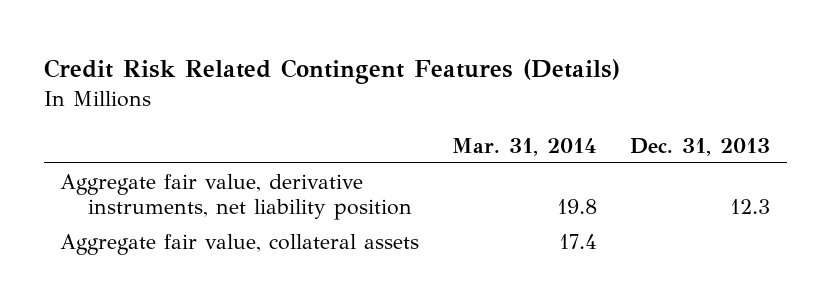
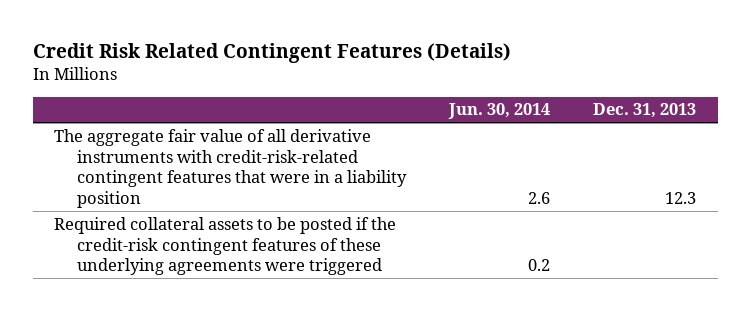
[452,137,598,156] Mar. 31, 2014 -> none
none -> [448,103,551,120] Jun. 30, 2014
[60,173,412,221] Aggregate fair value, derivative instruments, net liability position -> [54,128,407,209] The aggregate fair value of all derivative instruments with credit-risk-related contingent features that were in a liability position
[60,233,420,255] Aggregate fair value, collateral assets -> [54,216,397,276] Required collateral assets to be posted if the credit-risk contingent features of these underlying agreements were triggered

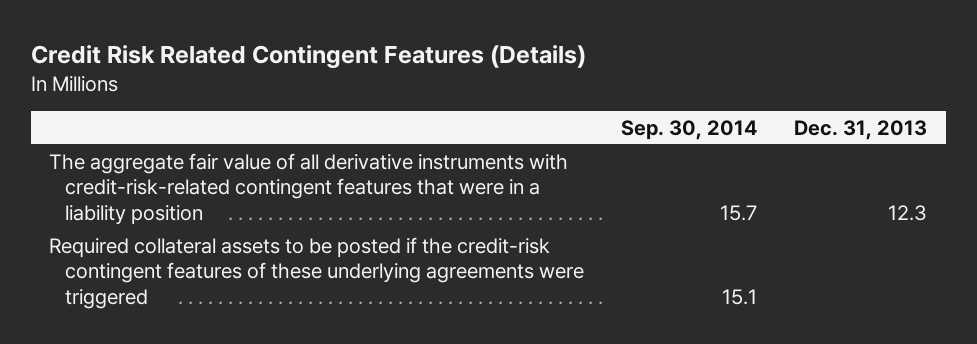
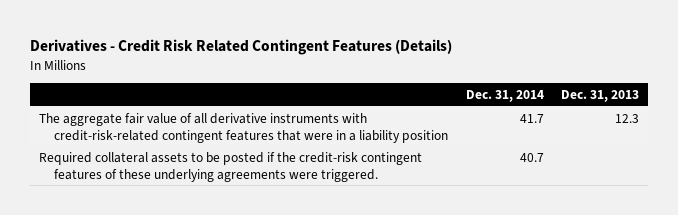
[30,44,586,69] Credit Risk Related Contingent Features (Details) -> [30,39,453,56] Derivatives - Credit Risk Related Contingent Features (Details)
[621,119,758,140] Sep. 30, 2014 -> none
none -> [465,89,544,102] Dec. 31, 2014
[49,236,585,309] Required collateral assets to be posted if the credit-risk contingent features of these underlying agreements were triggered -> [38,151,422,182] Required collateral assets to be posted if the credit-risk contingent features of these underlying agreements were triggered.

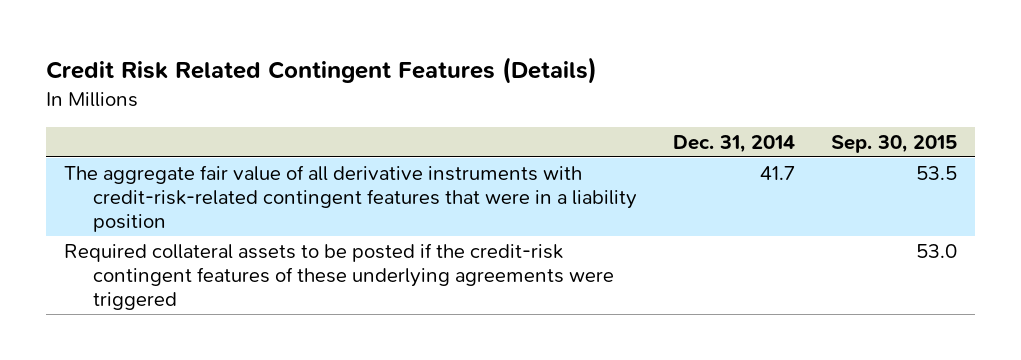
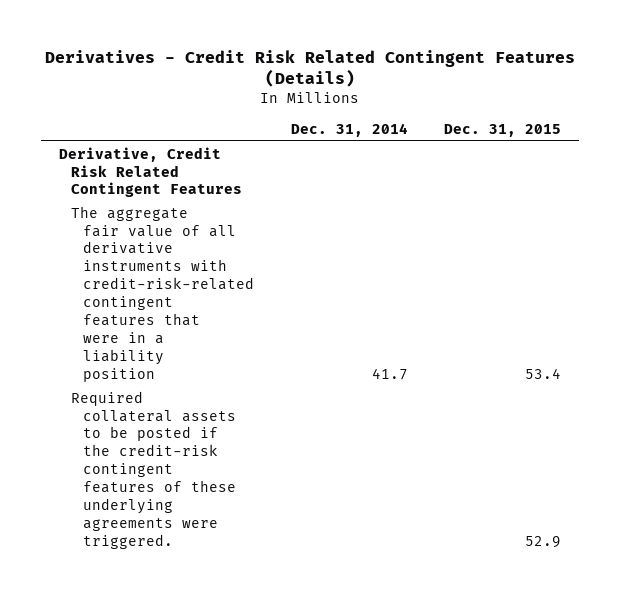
[45,57,597,85] Credit Risk Related Contingent Features (Details) -> [45,49,576,88] Derivatives - Credit Risk Related Contingent Features (Details)
[830,134,957,153] Sep. 30, 2015 -> none
none -> [443,123,561,137] Dec. 31, 2015
none -> [59,146,243,198] Derivative, Credit Risk Related Contingent Features
[63,243,615,310] Required collateral assets to be posted if the credit-risk contingent features of these underlying agreements were triggered -> [71,390,237,550] Required collateral assets to be posted if the credit-risk contingent features of these underlying agreements were triggered.

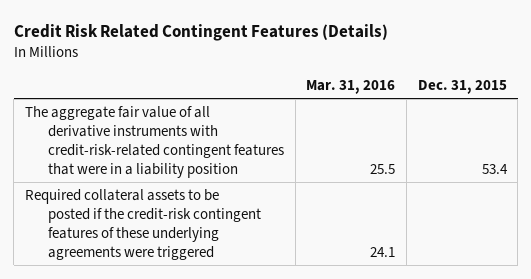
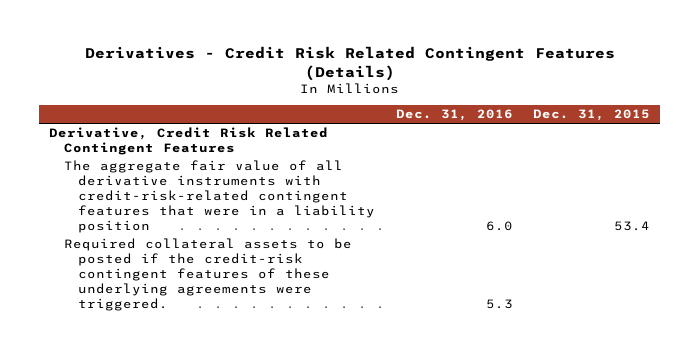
[13,23,388,41] Credit Risk Related Contingent Features (Details) -> [84,45,615,81] Derivatives - Credit Risk Related Contingent Features (Details)
[306,80,396,95] Mar. 31, 2016 -> none
none -> [395,109,513,122] Dec. 31, 2016
none -> [49,127,329,156] Derivative, Credit Risk Related Contingent Features
[24,189,261,260] Required collateral assets to be posted if the credit-risk contingent features of these underlying agreements were triggered -> [63,238,352,312] Required collateral assets to be posted if the credit-risk contingent features of these underlying agreements were triggered.

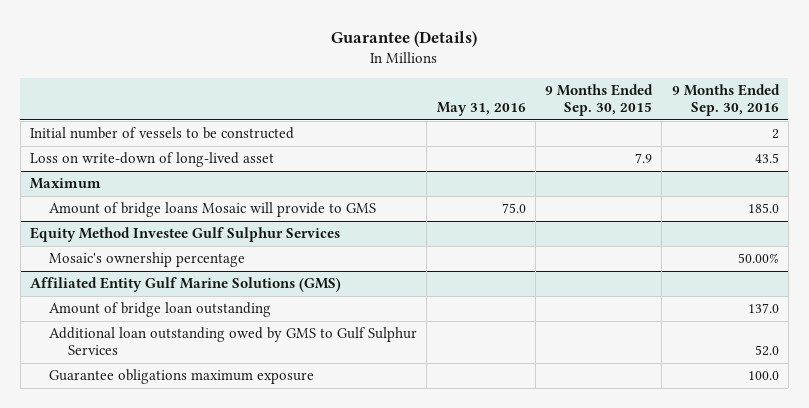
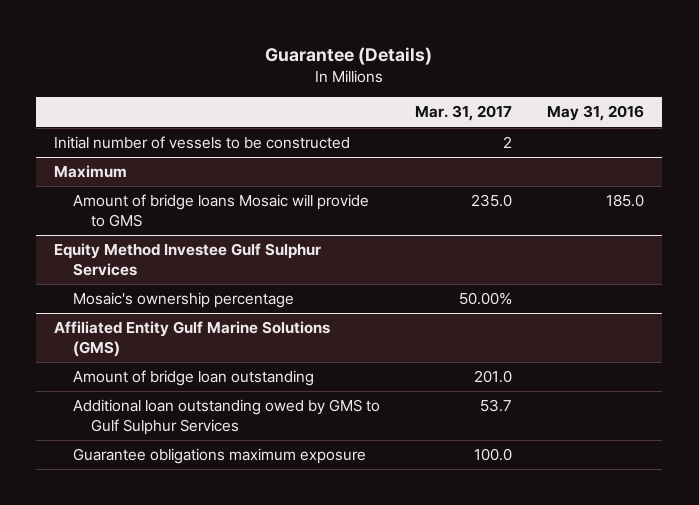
[545,84,654,117] 9 Months Ended Sep. 30, 2015 -> none
[671,84,780,117] 9 Months Ended Sep. 30, 2016 -> none
none -> [415,105,513,122] Mar. 31, 2017
[30,152,275,168] Loss on write-down of long-lived asset -> none
[501,203,526,214] 75.0 -> [606,194,645,208] 185.0

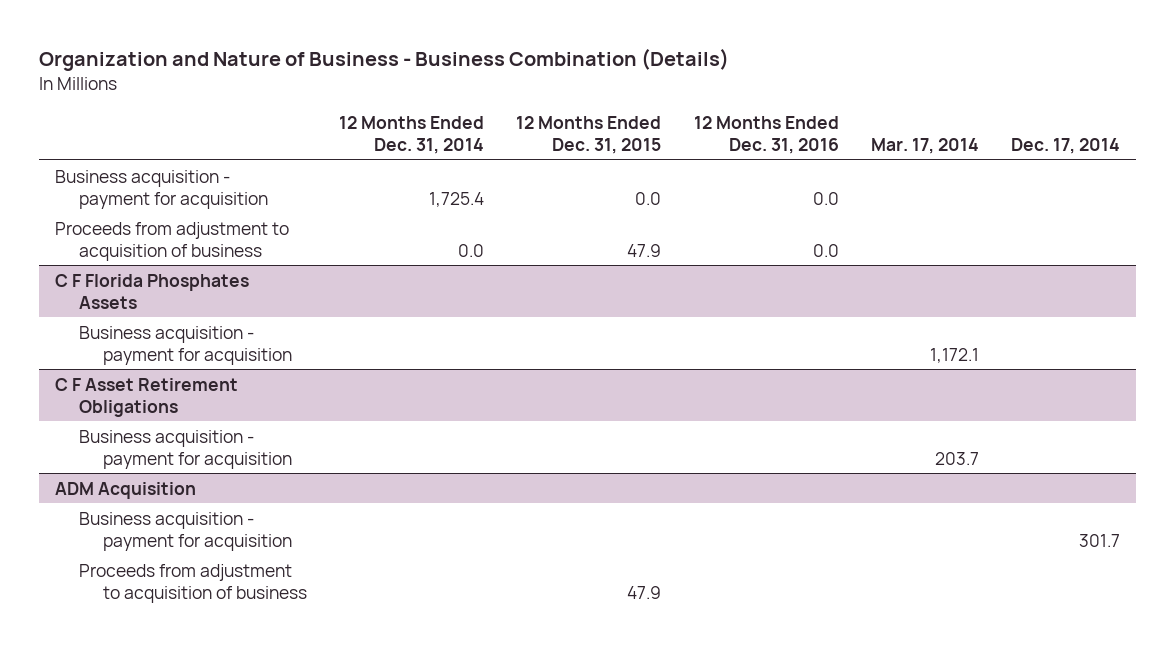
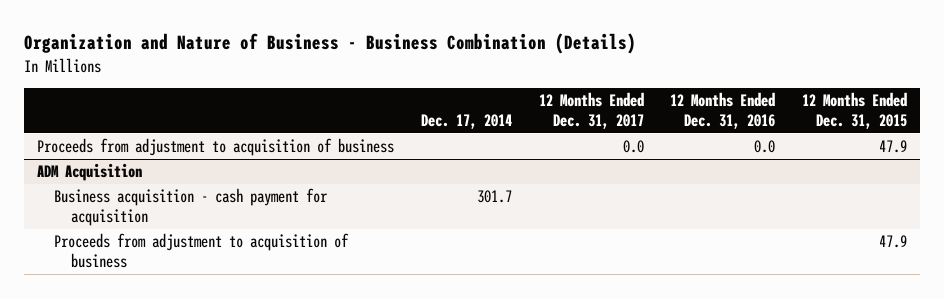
[339,115,485,155] 12 Months Ended Dec. 31, 2014 -> none
[870,138,979,155] Mar. 17, 2014 -> none
none -> [538,92,644,129] 12 Months Ended Dec. 31, 2017
[55,169,268,209] Business acquisition - payment for acquisition -> none
[55,273,250,309] C F Florida Phosphates Assets -> none
[78,325,292,365] Business acquisition - payment for acquisition -> none
[55,377,239,417] C F Asset Retirement Obligations -> none
[78,429,292,469] Business acquisition - payment for acquisition -> none
[78,511,292,551] Business acquisition - payment for acquisition -> [54,188,329,226] Business acquisition - cash payment for acquisition

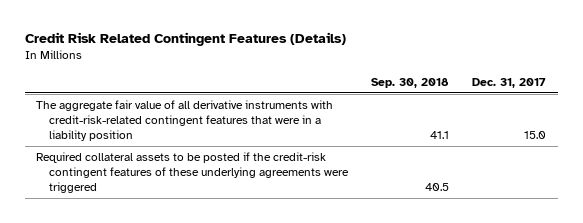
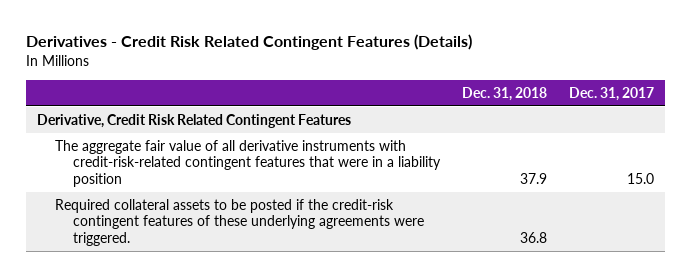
[24,32,346,47] Credit Risk Related Contingent Features (Details) -> [25,34,472,51] Derivatives - Credit Risk Related Contingent Features (Details)
[370,77,449,88] Sep. 30, 2018 -> none
none -> [461,86,547,101] Dec. 31, 2018
none -> [36,113,351,128] Derivative, Credit Risk Related Contingent Features
[36,151,349,194] Required collateral assets to be posted if the credit-risk contingent features of these underlying agreements were triggered -> [54,198,425,246] Required collateral assets to be posted if the credit-risk contingent features of these underlying agreements were triggered.

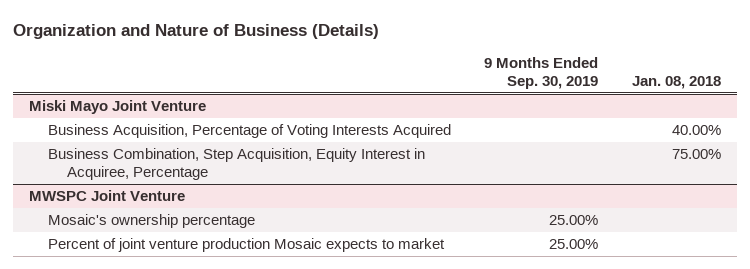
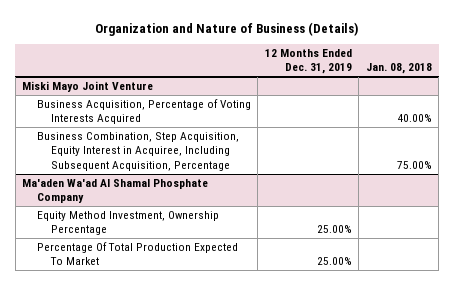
[484,57,599,89] 9 Months Ended Sep. 30, 2019 -> none
none -> [264,49,352,75] 12 Months Ended Dec. 31, 2019
[48,148,426,180] Business Combination, Step Acquisition, Equity Interest in Acquiree, Percentage -> [36,131,239,171] Business Combination, Step Acquisition, Equity Interest in Acquiree, Including Subsequent Acquisition, Percentage
[29,190,186,202] MWSPC Joint Venture -> [22,178,209,204] Ma'aden Wa'ad Al Shamal Phosphate Company
[48,214,256,229] Mosaic's ownership percentage -> [36,210,219,236] Equity Method Investment, Ownership Percentage
[48,238,446,253] Percent of joint venture production Mosaic expects to market -> [36,241,238,266] Percentage Of Total Production Expected To Market

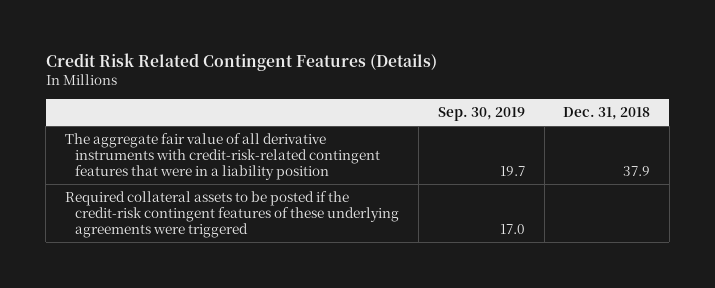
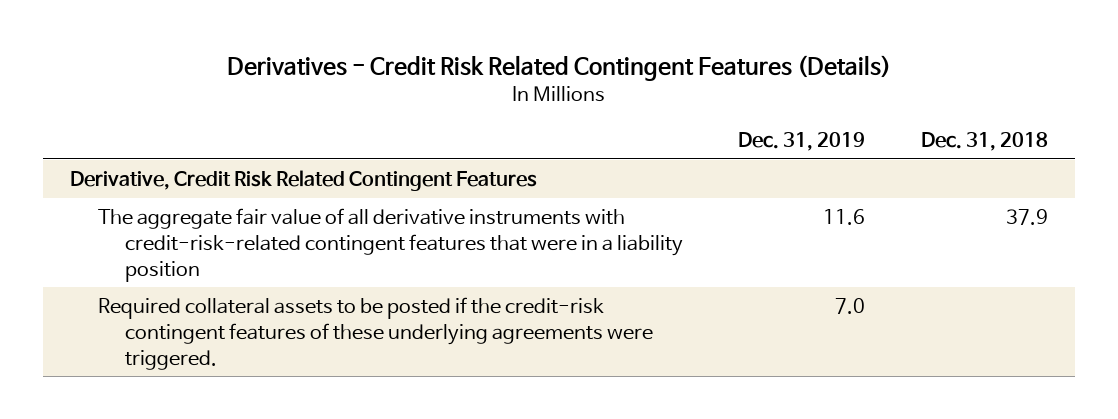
[45,52,437,71] Credit Risk Related Contingent Features (Details) -> [226,54,891,81] Derivatives - Credit Risk Related Contingent Features (Details)
[437,107,525,122] Sep. 30, 2019 -> none
none -> [738,132,866,152] Dec. 31, 2019
none -> [70,170,538,192] Derivative, Credit Risk Related Contingent Features
[64,191,400,238] Required collateral assets to be posted if the credit-risk contingent features of these underlying agreements were triggered -> [97,297,654,370] Required collateral assets to be posted if the credit-risk contingent features of these underlying agreements were triggered.

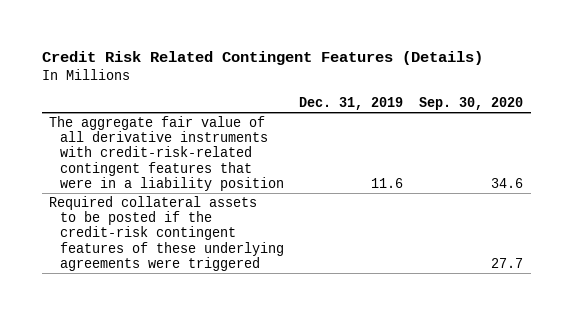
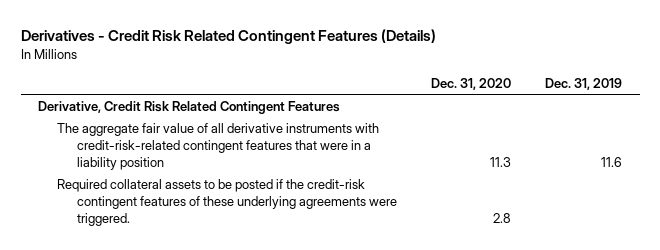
[41,51,483,66] Credit Risk Related Contingent Features (Details) -> [20,29,436,45] Derivatives - Credit Risk Related Contingent Features (Details)
[418,97,523,111] Sep. 30, 2020 -> none
none -> [431,78,512,91] Dec. 31, 2020
none -> [37,100,340,114] Derivative, Credit Risk Related Contingent Features
[49,195,285,272] Required collateral assets to be posted if the credit-risk contingent features of these underlying agreements were triggered -> [57,178,397,226] Required collateral assets to be posted if the credit-risk contingent features of these underlying agreements were triggered.

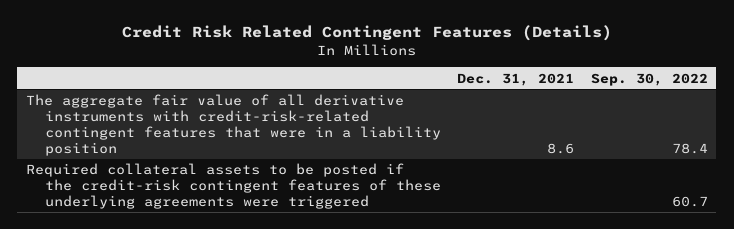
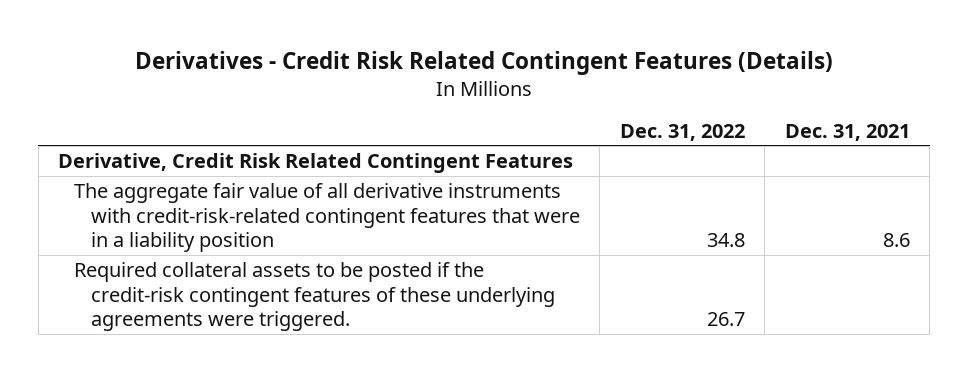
[121,25,612,42] Credit Risk Related Contingent Features (Details) -> [135,51,834,76] Derivatives - Credit Risk Related Contingent Features (Details)
[591,72,709,86] Sep. 30, 2022 -> none
none -> [619,123,745,141] Dec. 31, 2022
none -> [58,152,574,173] Derivative, Credit Risk Related Contingent Features
[25,163,441,209] Required collateral assets to be posted if the credit-risk contingent features of these underlying agreements were triggered -> [74,261,555,332] Required collateral assets to be posted if the credit-risk contingent features of these underlying agreements were triggered.

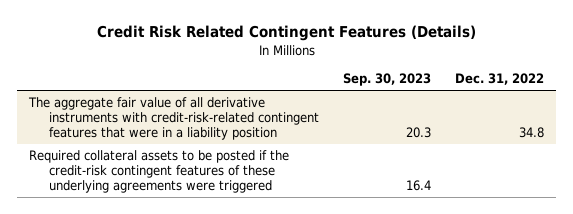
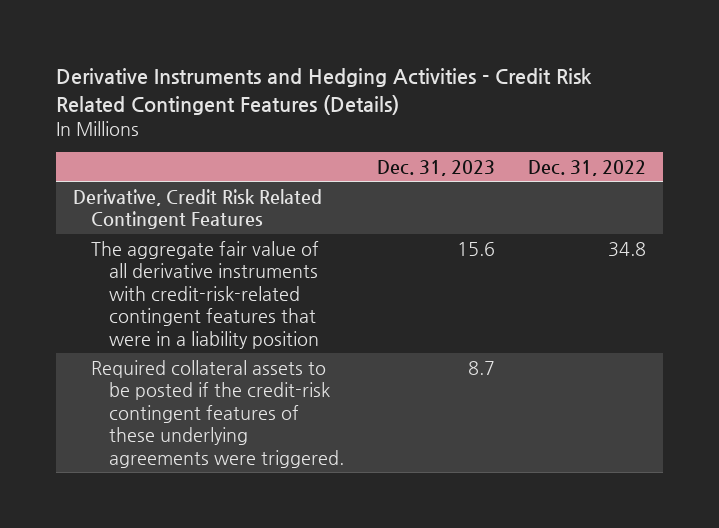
[96,25,476,42] Credit Risk Related Contingent Features (Details) -> [56,68,593,115] Derivative Instruments and Hedging Activities - Credit Risk Related Contingent Features (Details)
[343,73,432,87] Sep. 30, 2023 -> none
none -> [377,159,496,176] Dec. 31, 2023
none -> [72,188,322,230] Derivative, Credit Risk Related Contingent Features
[29,150,290,193] Required collateral assets to be posted if the credit-risk contingent features of these underlying agreements were triggered -> [90,359,345,468] Required collateral assets to be posted if the credit-risk contingent features of these underlying agreements were triggered.

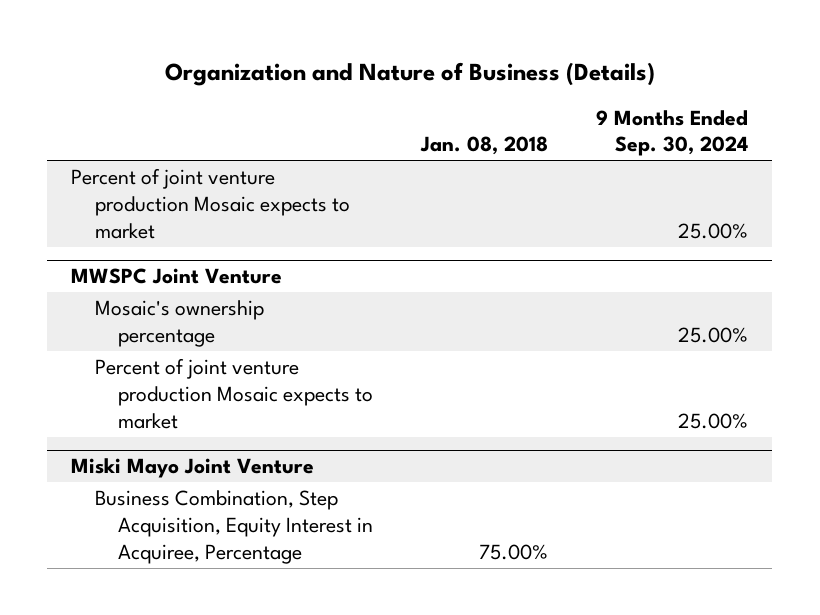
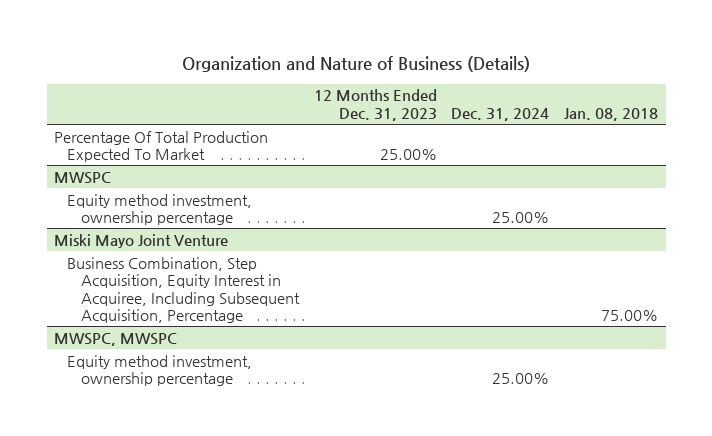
[596,109,749,157] 9 Months Ended Sep. 30, 2024 -> none
none -> [313,89,437,121] 12 Months Ended Dec. 31, 2023
none -> [451,107,550,121] Dec. 31, 2024
[94,358,374,429] Percent of joint venture production Mosaic expects to market -> none
[71,168,350,239] Percent of joint venture production Mosaic expects to market -> [53,130,268,163] Percentage Of Total Production Expected To Market
[71,268,283,285] MWSPC Joint Venture -> [53,171,111,184] MWSPC
[94,300,264,347] Mosaic's ownership percentage -> [67,193,253,226] Equity method investment, ownership percentage
[94,490,374,564] Business Combination, Step Acquisition, Equity Interest in Acquiree, Percentage -> [67,256,301,324] Business Combination, Step Acquisition, Equity Interest in Acquiree, Including Subsequent Acquisition, Percentage
none -> [53,332,177,346] MWSPC, MWSPC
none -> [67,354,253,387] Equity method investment, ownership percentage

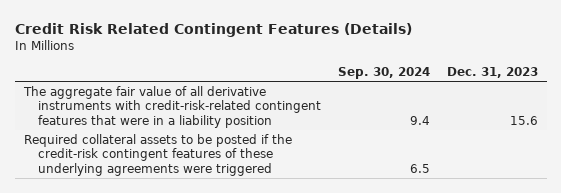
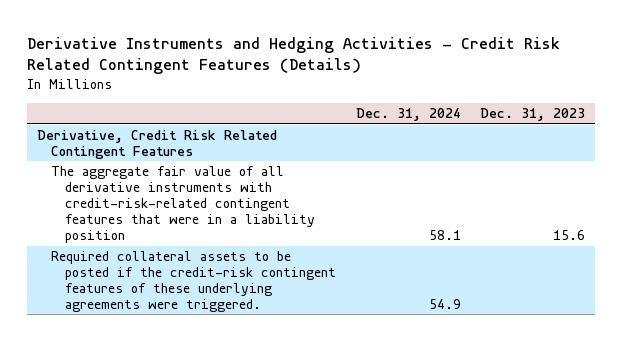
[14,22,412,37] Credit Risk Related Contingent Features (Details) -> [27,36,561,75] Derivative Instruments and Hedging Activities - Credit Risk Related Contingent Features (Details)
[337,66,430,79] Sep. 30, 2024 -> none
none -> [355,108,461,122] Dec. 31, 2024
none -> [37,129,278,160] Derivative, Credit Risk Related Contingent Features
[23,133,292,176] Required collateral assets to be posted if the credit-risk contingent features of these underlying agreements were triggered -> [51,250,337,313] Required collateral assets to be posted if the credit-risk contingent features of these underlying agreements were triggered.

